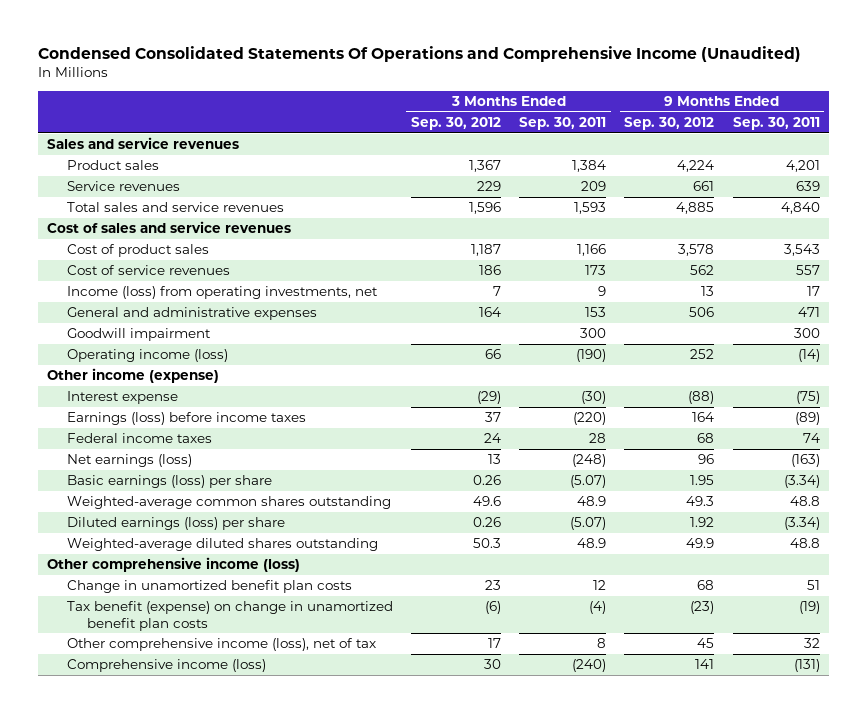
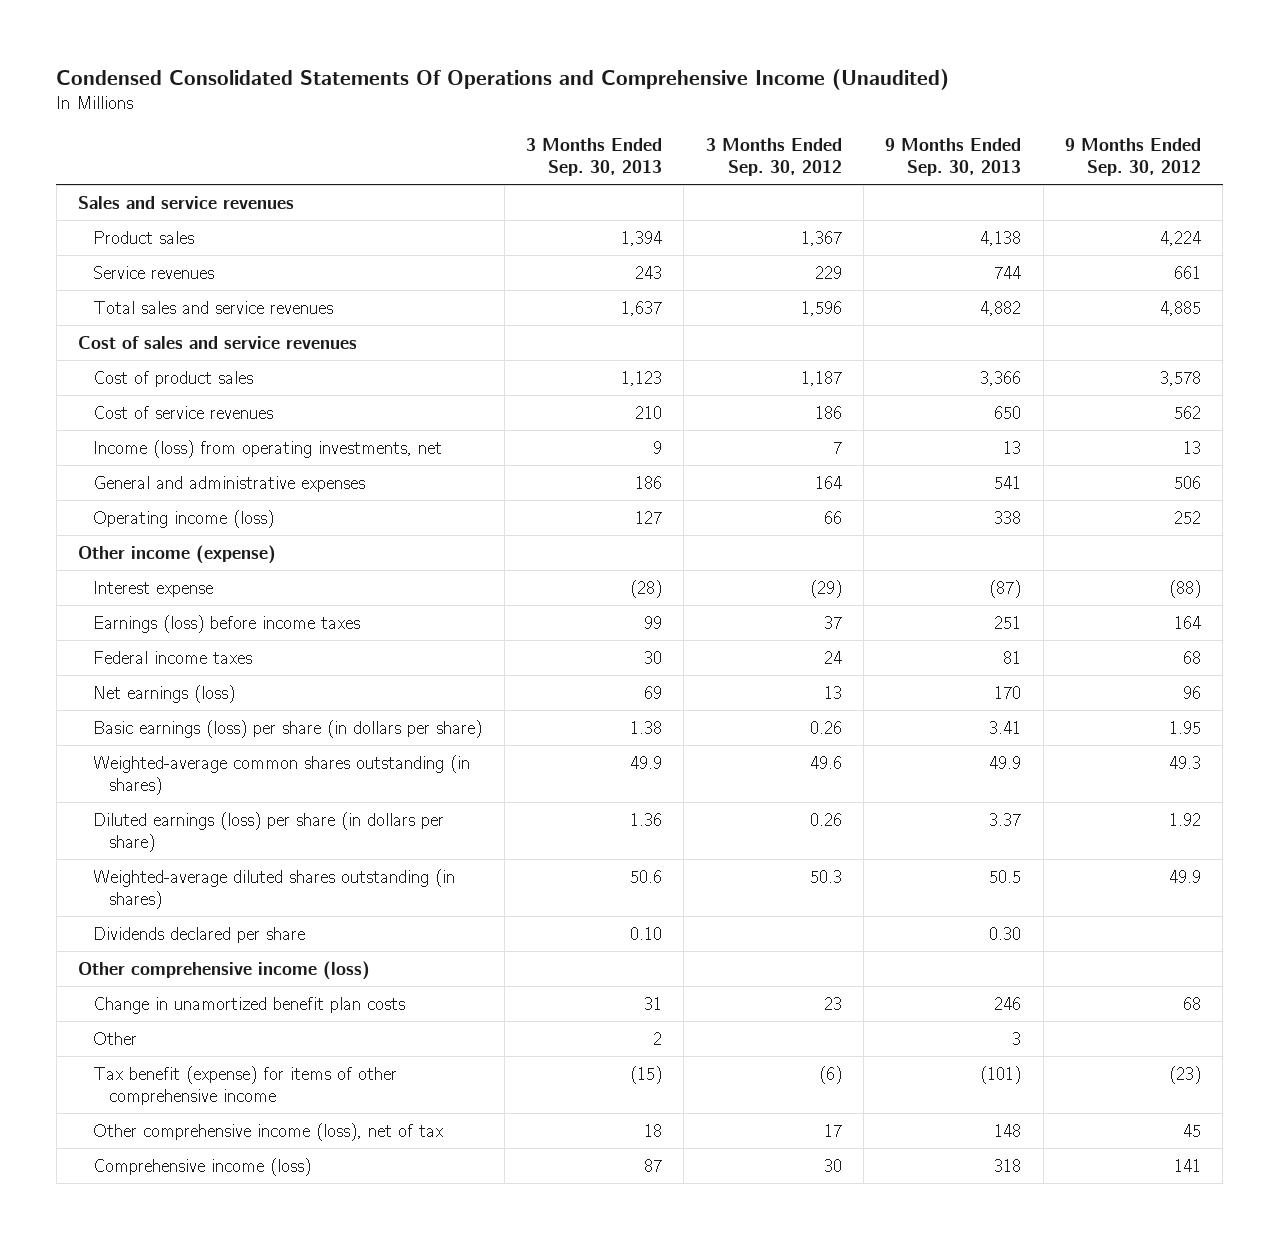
[519,117,607,131] Sep. 30, 2011 -> none
[732,117,820,131] Sep. 30, 2011 -> none
none -> [526,138,663,177] 3 Months Ended Sep. 30, 2013
none -> [885,138,1022,177] 9 Months Ended Sep. 30, 2013
[66,328,211,342] Goodwill impairment -> none
[66,475,272,489] Basic earnings (loss) per share -> [93,719,483,738] Basic earnings (loss) per share (in dollars per share)
[66,496,391,510] Weighted-average common shares outstanding -> [93,754,471,795] Weighted-average common shares outstanding (in shares)
[66,517,285,531] Diluted earnings (loss) per share -> [93,811,445,852] Diluted earnings (loss) per share (in dollars per share)
[66,538,378,552] Weighted-average diluted shares outstanding -> [93,868,456,909] Weighted-average diluted shares outstanding (in shares)
none -> [93,926,306,943] Dividends declared per share
none -> [93,1031,138,1045] Other
[66,601,393,631] Tax benefit (expense) on change in unamortized benefit plan costs -> [93,1065,398,1105] Tax benefit (expense) for items of other comprehensive income

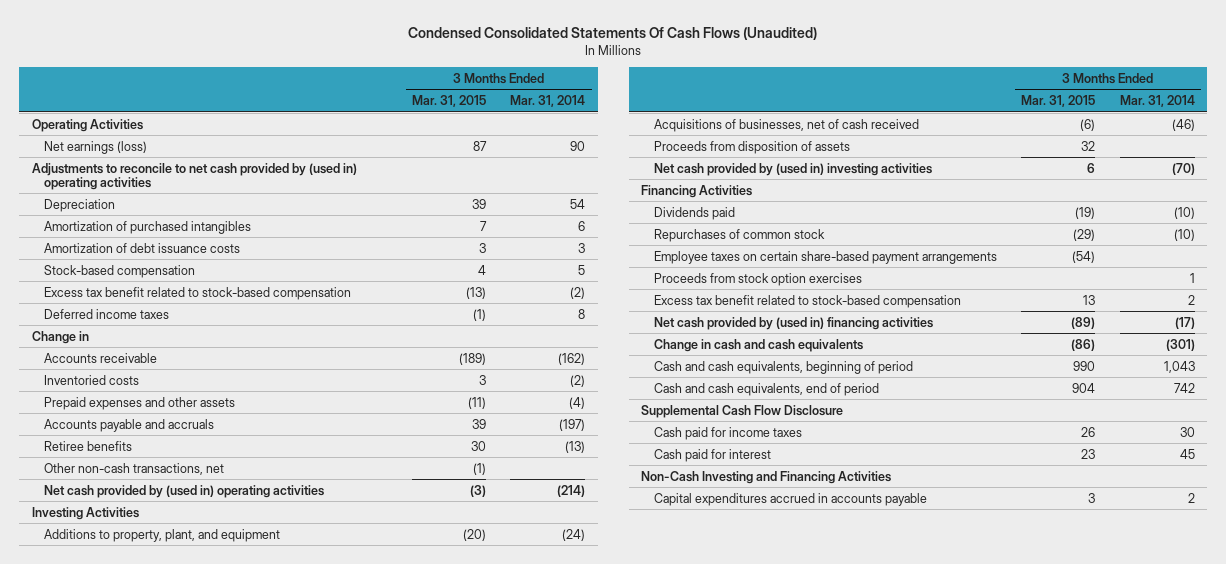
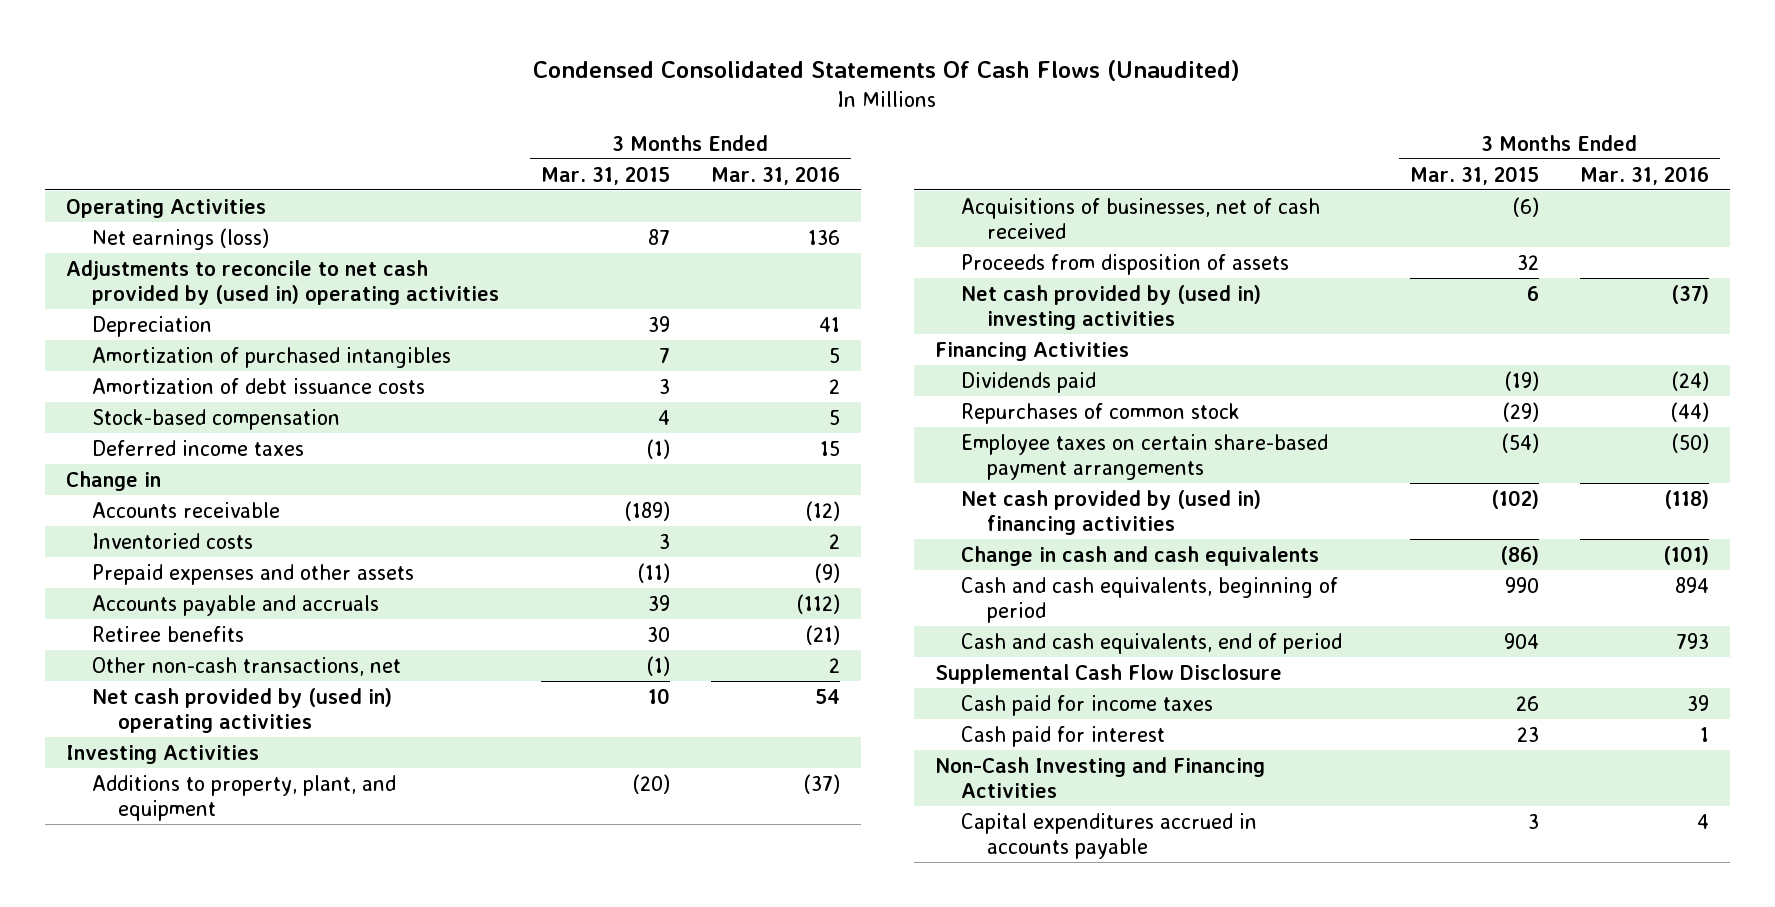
[510,95,586,108] Mar. 31, 2014 -> none
none -> [711,165,841,185] Mar. 31, 2016
[44,286,352,300] Excess tax benefit related to stock-based compensation -> none
[469,484,486,497] (3) -> [647,687,670,704] 10
[653,272,862,286] Proceeds from stock option exercises -> none
[653,294,961,308] Excess tax benefit related to stock-based compensation -> none
[1071,316,1096,329] (89) -> [1490,489,1539,509] (102)

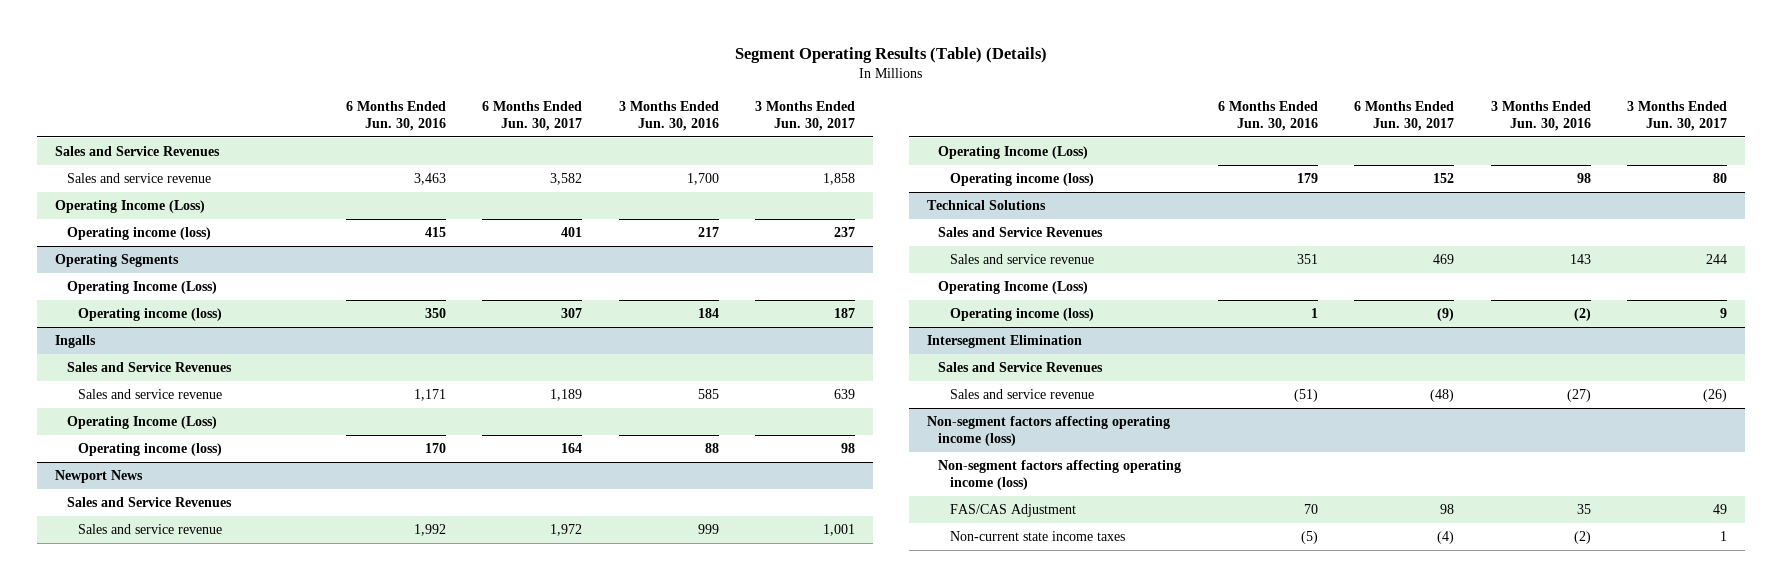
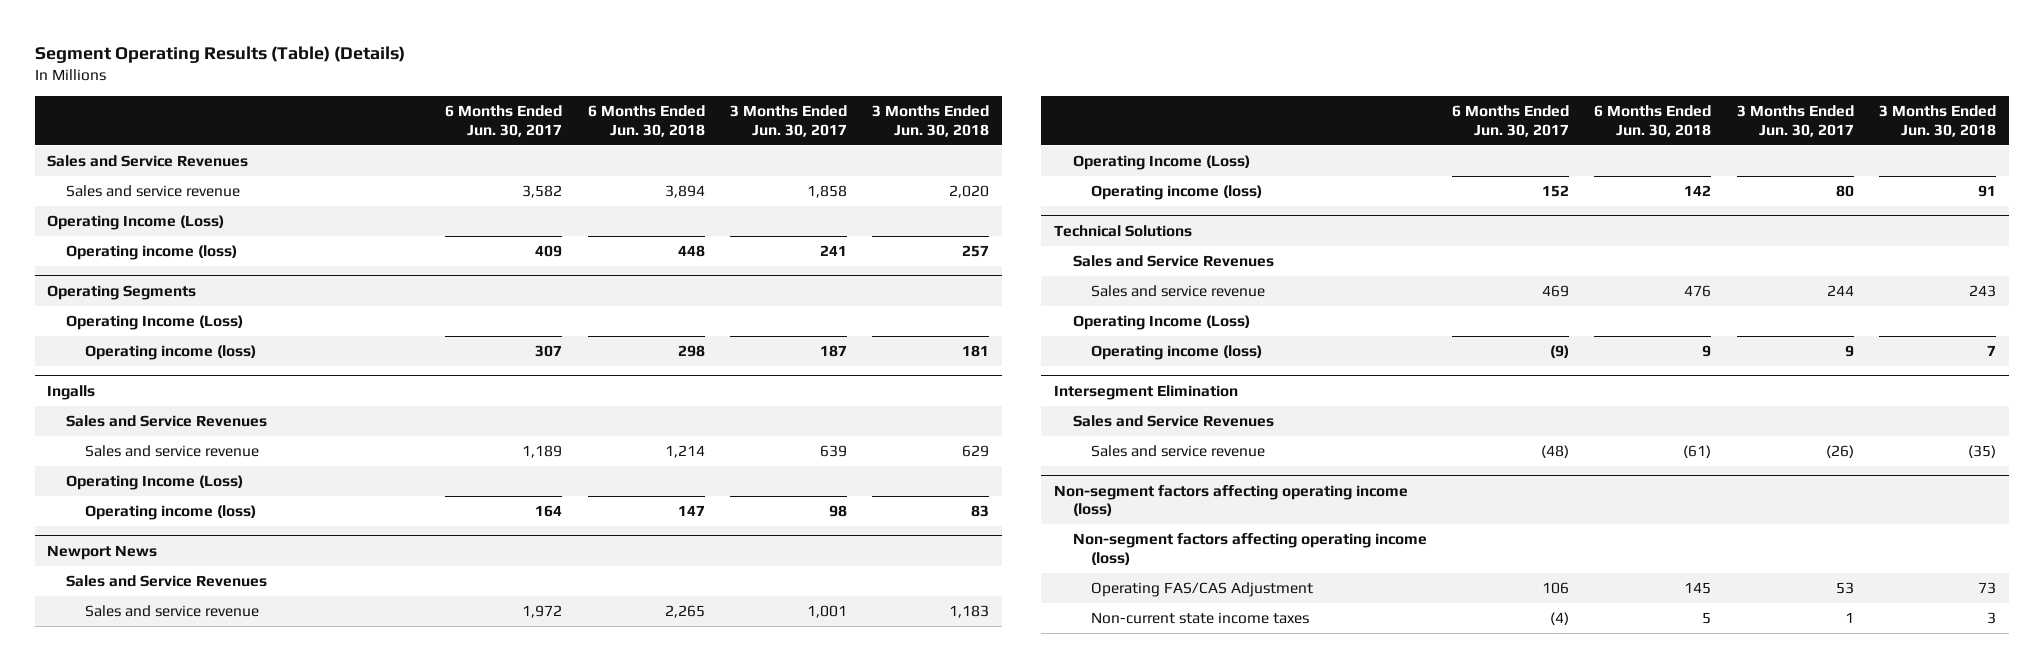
[346,100,447,131] 6 Months Ended Jun. 30, 2016 -> none
[618,100,719,131] 3 Months Ended Jun. 30, 2016 -> none
none -> [587,105,705,137] 6 Months Ended Jun. 30, 2018
none -> [872,105,990,137] 3 Months Ended Jun. 30, 2018
[561,227,583,238] 401 -> [535,245,563,258] 409
[834,227,856,238] 237 -> [820,245,848,257] 241
[950,504,1077,518] FAS/CAS Adjustment -> [1091,582,1314,598] Operating FAS/CAS Adjustment
[1440,504,1455,515] 98 -> [1541,582,1569,595] 106
[1712,504,1727,515] 49 -> [1835,582,1854,595] 53

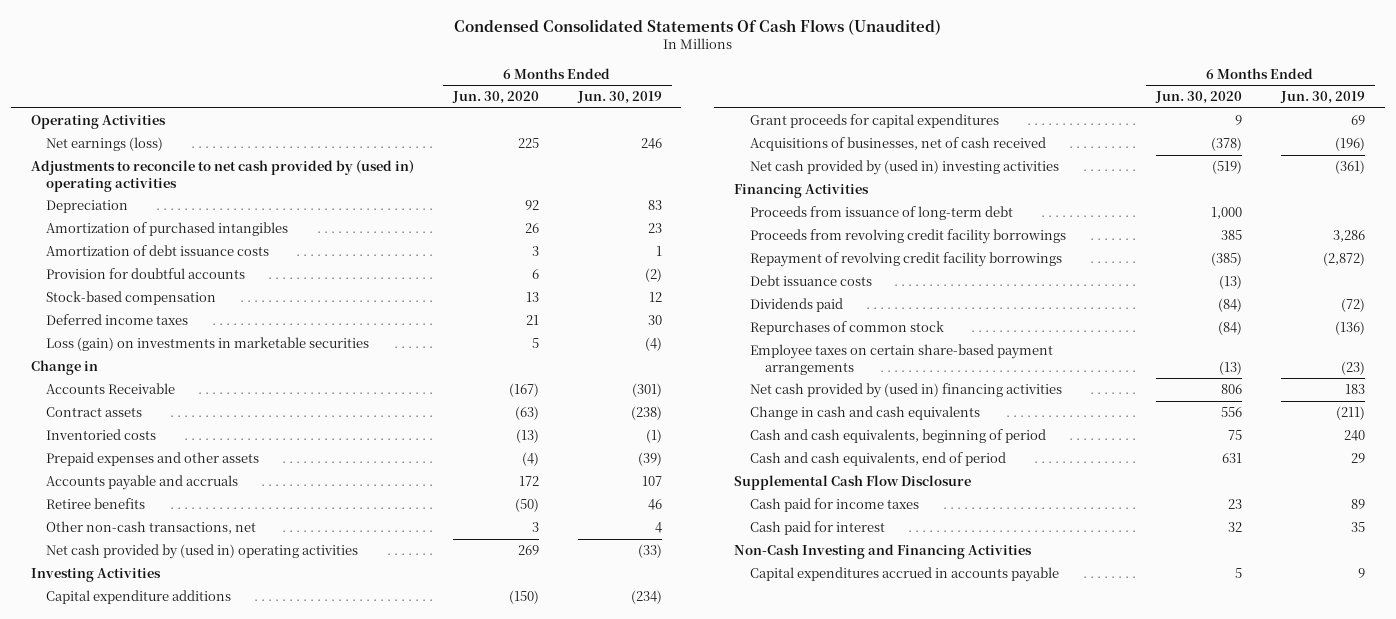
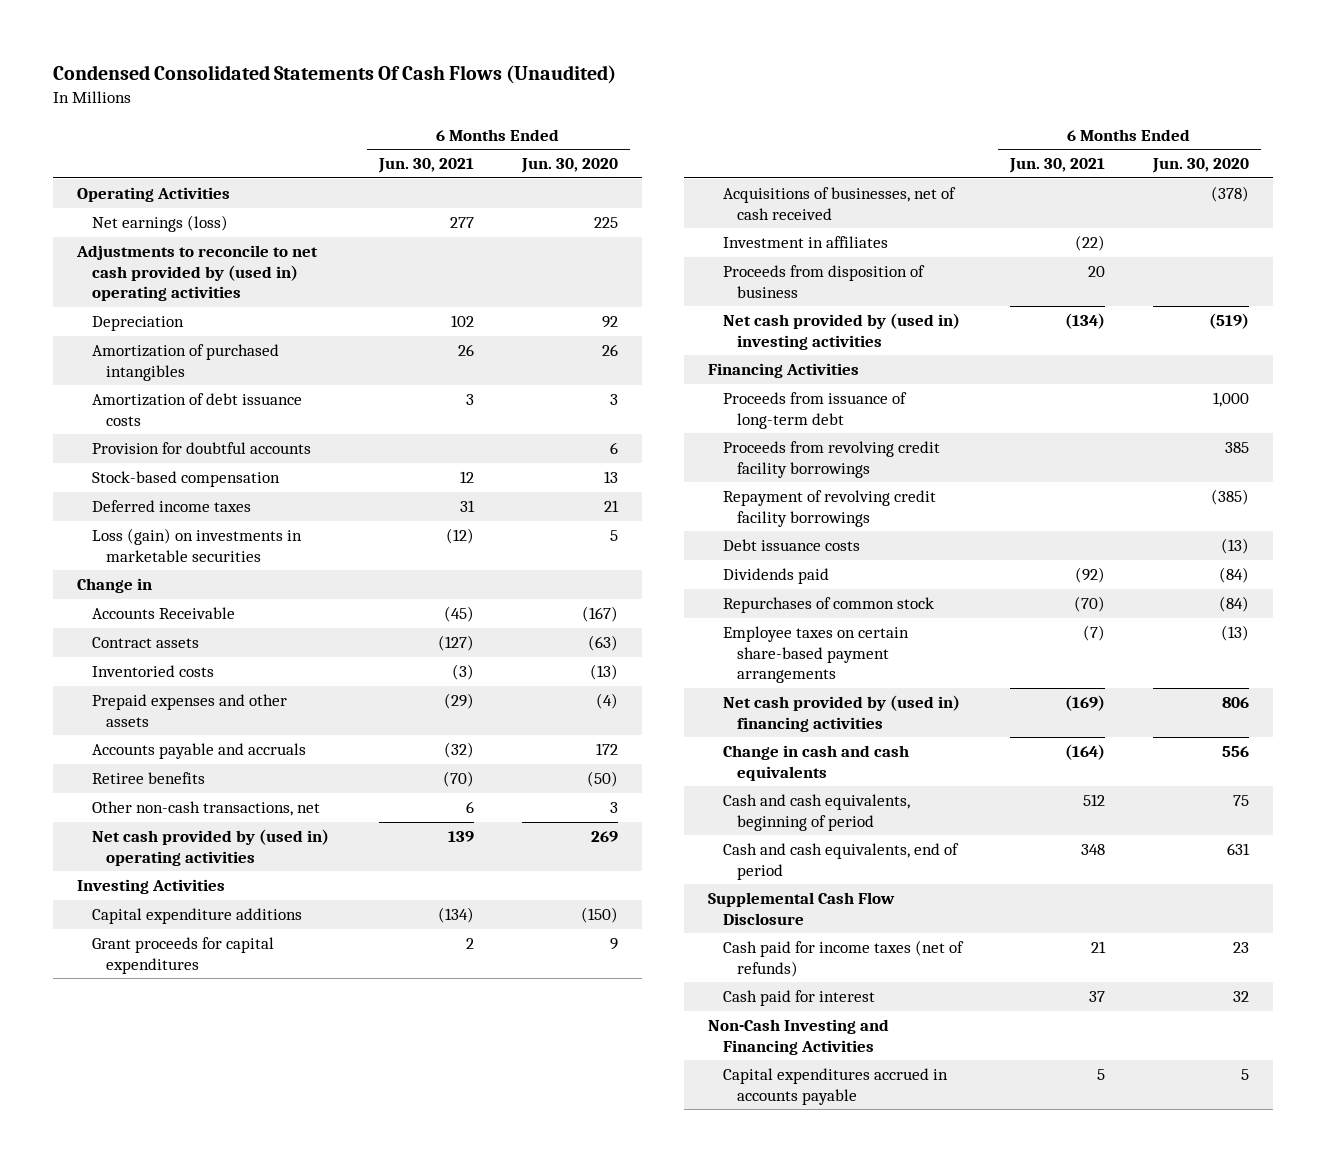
[576,91,662,105] Jun. 30, 2019 -> none
none -> [377,158,474,174] Jun. 30, 2021
none -> [722,236,888,249] Investment in affiliates
none -> [722,265,925,298] Proceeds from disposition of business
[749,498,919,513] Cash paid for income taxes -> [722,940,964,977] Cash paid for income taxes (net of refunds)

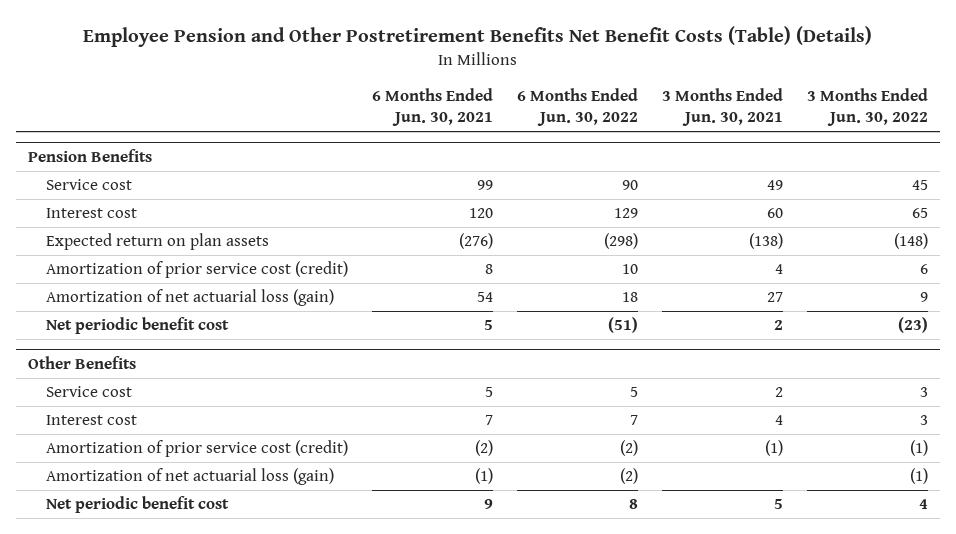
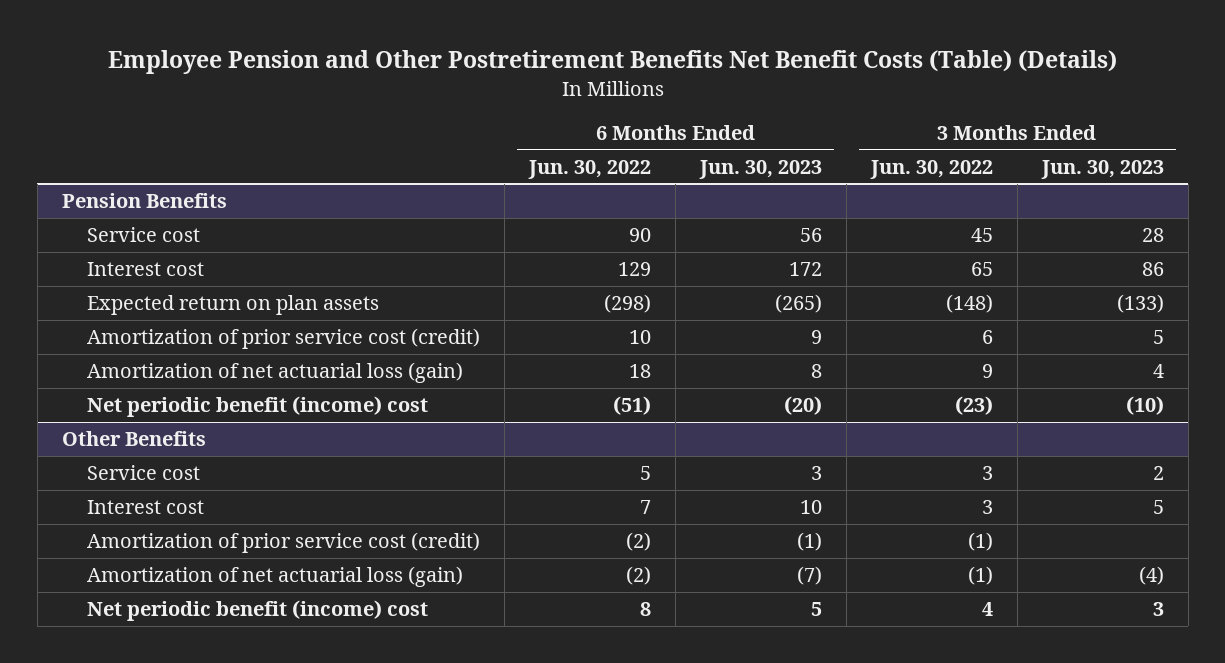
[372,87,494,127] 6 Months Ended Jun. 30, 2021 -> none
[662,87,784,127] 3 Months Ended Jun. 30, 2021 -> none
none -> [699,159,823,179] Jun. 30, 2023
none -> [1040,159,1164,179] Jun. 30, 2023
[46,317,230,335] Net periodic benefit cost -> [87,396,429,418] Net periodic benefit (income) cost
[46,496,230,514] Net periodic benefit cost -> [87,600,429,622] Net periodic benefit (income) cost

